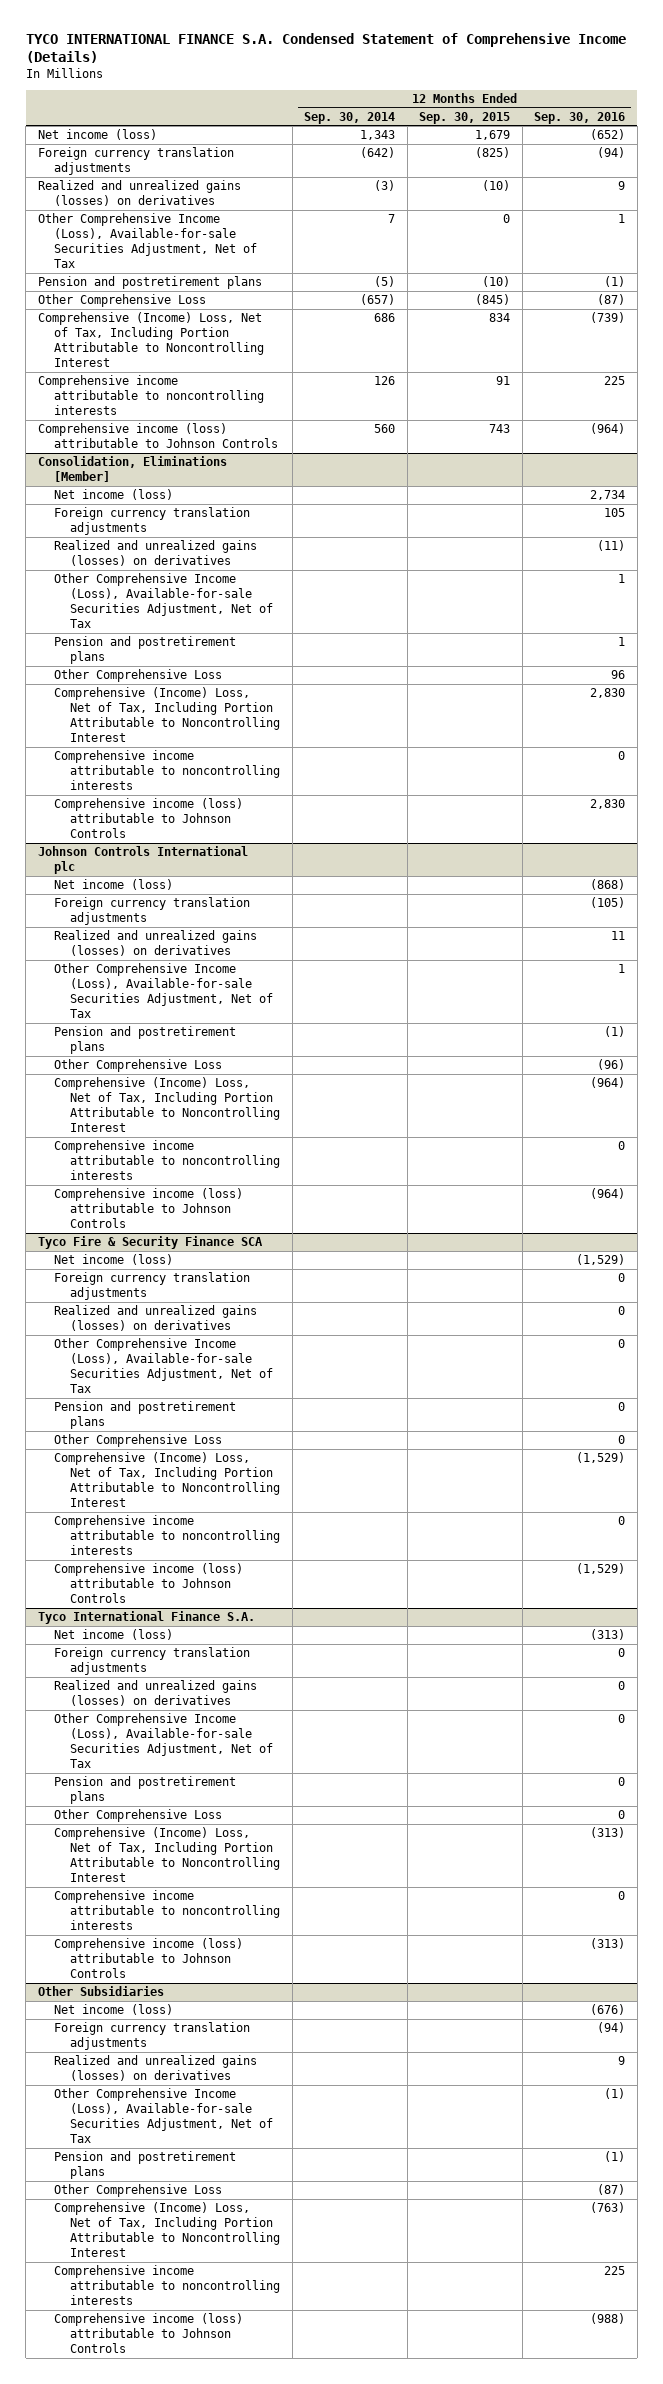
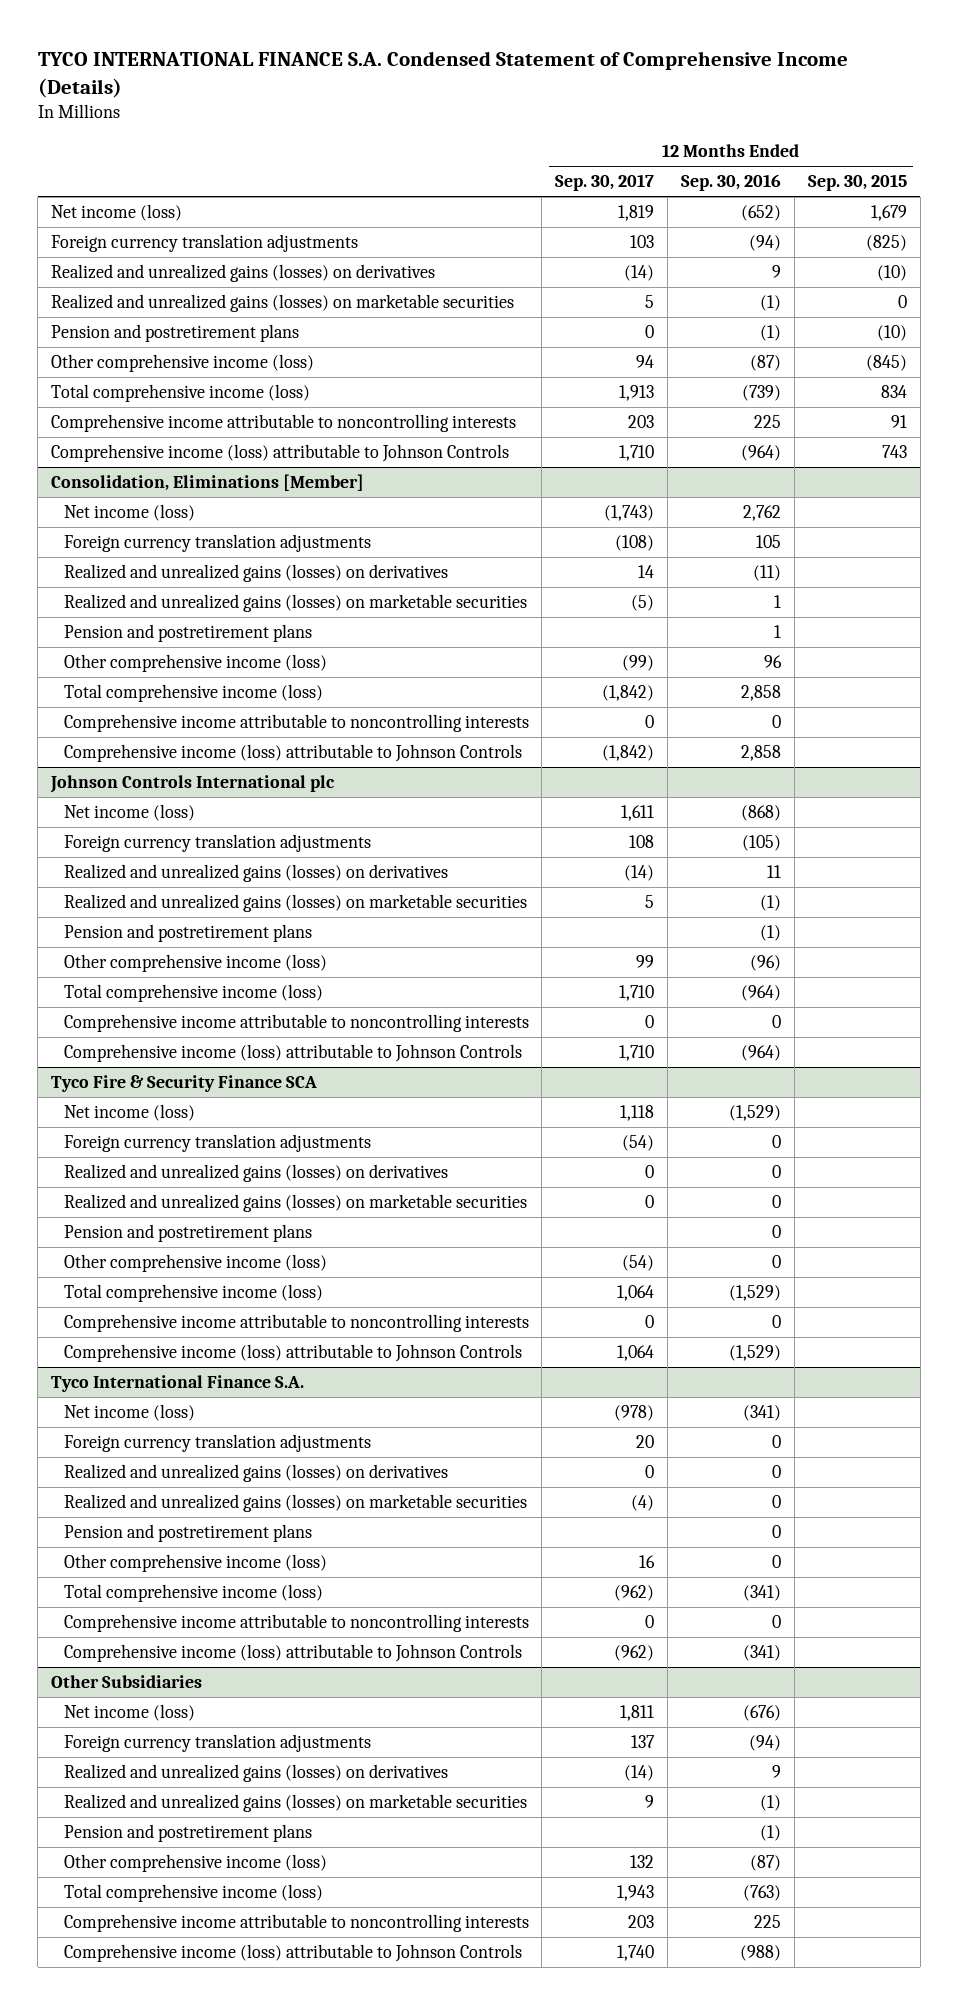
[304,111,396,124] Sep. 30, 2014 -> none
none -> [555,174,655,192] Sep. 30, 2017
[37,213,257,269] Other Comprehensive Income (Loss), Available-for-sale Securities Adjustment, Net of Tax -> none
none -> [50,294,514,313] Realized and unrealized gains (losses) on marketable securities
[37,294,206,308] Other Comprehensive Loss -> [50,354,314,373] Other comprehensive income (loss)
[37,312,264,368] Comprehensive (Income) Loss, Net of Tax, Including Portion Attributable to Noncontrolling Interest -> [50,384,310,403] Total comprehensive income (loss)
[590,490,626,501] 2,734 -> [743,505,782,522] 2,762
[53,573,274,629] Other Comprehensive Income (Loss), Available-for-sale Securities Adjustment, Net of Tax -> [63,594,527,613] Realized and unrealized gains (losses) on marketable securities
[53,669,222,683] Other Comprehensive Loss -> [63,654,327,673] Other comprehensive income (loss)
[53,687,281,743] Comprehensive (Income) Loss, Net of Tax, Including Portion Attributable to Noncontrolling Interest -> [63,684,323,703] Total comprehensive income (loss)
[590,688,626,699] 2,830 -> [741,685,782,702] 2,858
[590,799,626,810] 2,830 -> [741,745,782,762] 2,858
[53,963,274,1019] Other Comprehensive Income (Loss), Available-for-sale Securities Adjustment, Net of Tax -> none
none -> [63,894,527,913] Realized and unrealized gains (losses) on marketable securities
[53,1059,222,1073] Other Comprehensive Loss -> [63,954,327,973] Other comprehensive income (loss)
[53,1077,281,1133] Comprehensive (Income) Loss, Net of Tax, Including Portion Attributable to Noncontrolling Interest -> [63,984,323,1003] Total comprehensive income (loss)
[53,1338,274,1394] Other Comprehensive Income (Loss), Available-for-sale Securities Adjustment, Net of Tax -> [63,1194,527,1213] Realized and unrealized gains (losses) on marketable securities
[53,1434,222,1448] Other Comprehensive Loss -> [63,1254,327,1273] Other comprehensive income (loss)
[53,1452,281,1508] Comprehensive (Income) Loss, Net of Tax, Including Portion Attributable to Noncontrolling Interest -> [63,1284,323,1303] Total comprehensive income (loss)
[590,1629,626,1641] (313) -> [743,1405,782,1422] (341)
[53,1713,274,1769] Other Comprehensive Income (Loss), Available-for-sale Securities Adjustment, Net of Tax -> [63,1494,527,1513] Realized and unrealized gains (losses) on marketable securities
[53,1809,222,1823] Other Comprehensive Loss -> [63,1554,327,1573] Other comprehensive income (loss)
[53,1827,281,1883] Comprehensive (Income) Loss, Net of Tax, Including Portion Attributable to Noncontrolling Interest -> [63,1584,323,1603] Total comprehensive income (loss)
[590,1827,626,1839] (313) -> [743,1585,782,1602] (341)
[590,1938,626,1950] (313) -> [743,1645,782,1662] (341)
[53,2088,274,2144] Other Comprehensive Income (Loss), Available-for-sale Securities Adjustment, Net of Tax -> [63,1794,527,1813] Realized and unrealized gains (losses) on marketable securities
[53,2184,222,2198] Other Comprehensive Loss -> [63,1854,327,1873] Other comprehensive income (loss)
[53,2202,281,2258] Comprehensive (Income) Loss, Net of Tax, Including Portion Attributable to Noncontrolling Interest -> [63,1884,323,1903] Total comprehensive income (loss)

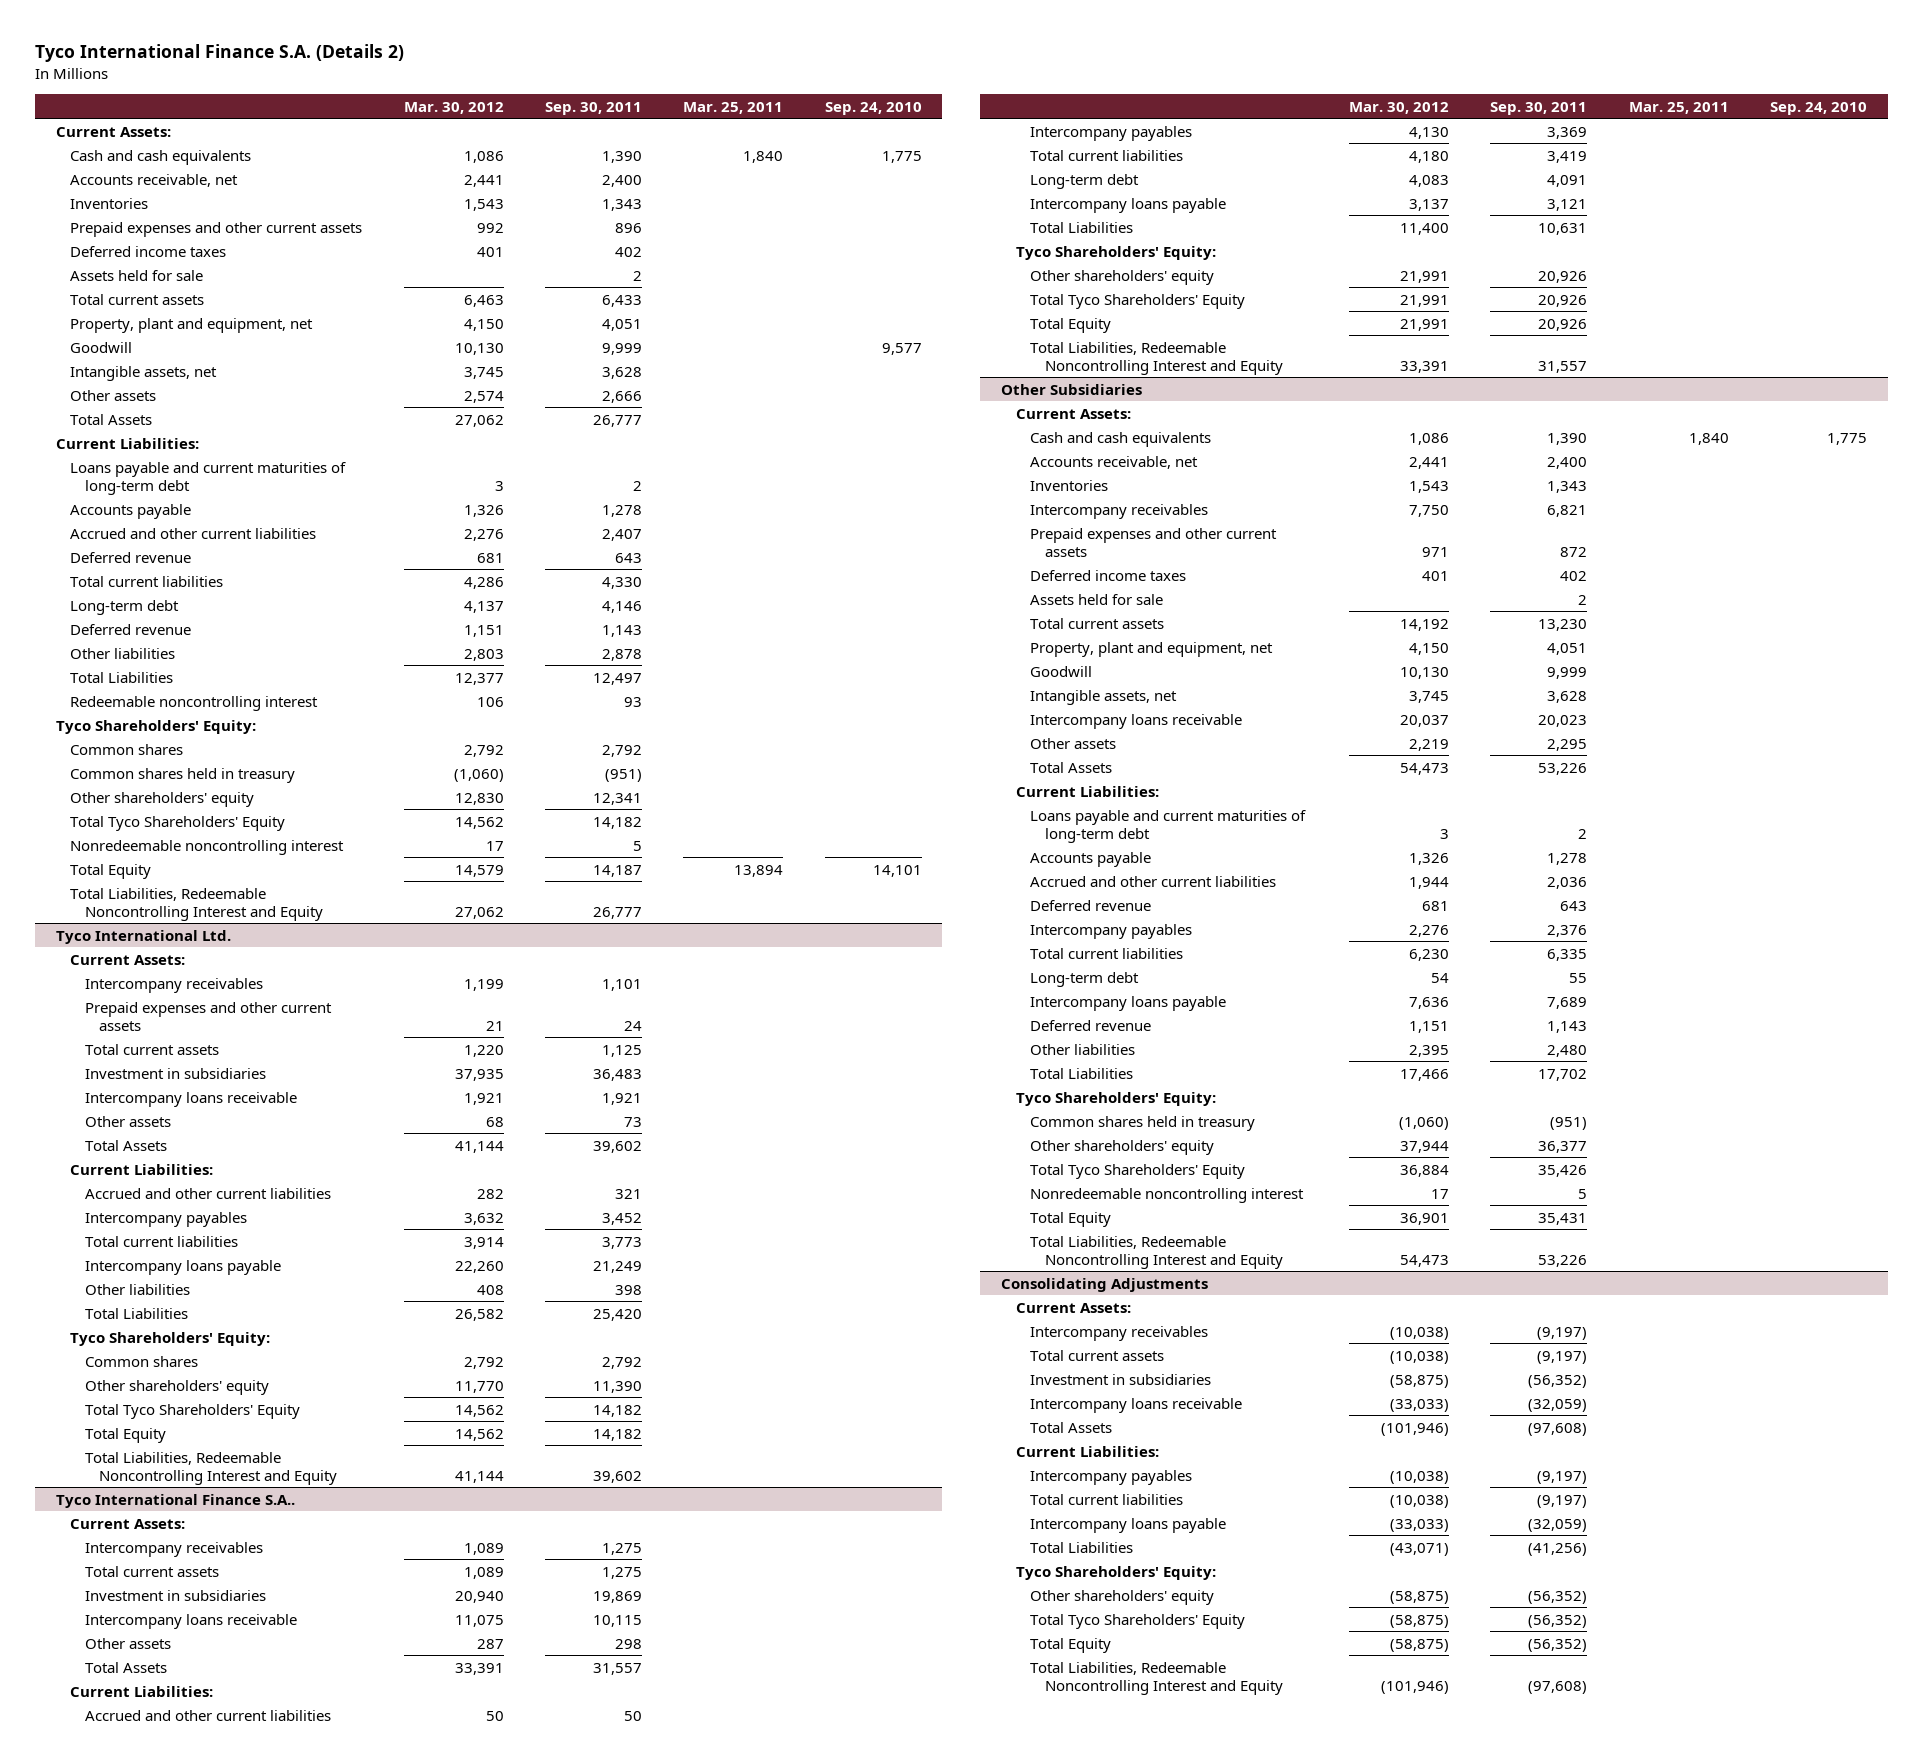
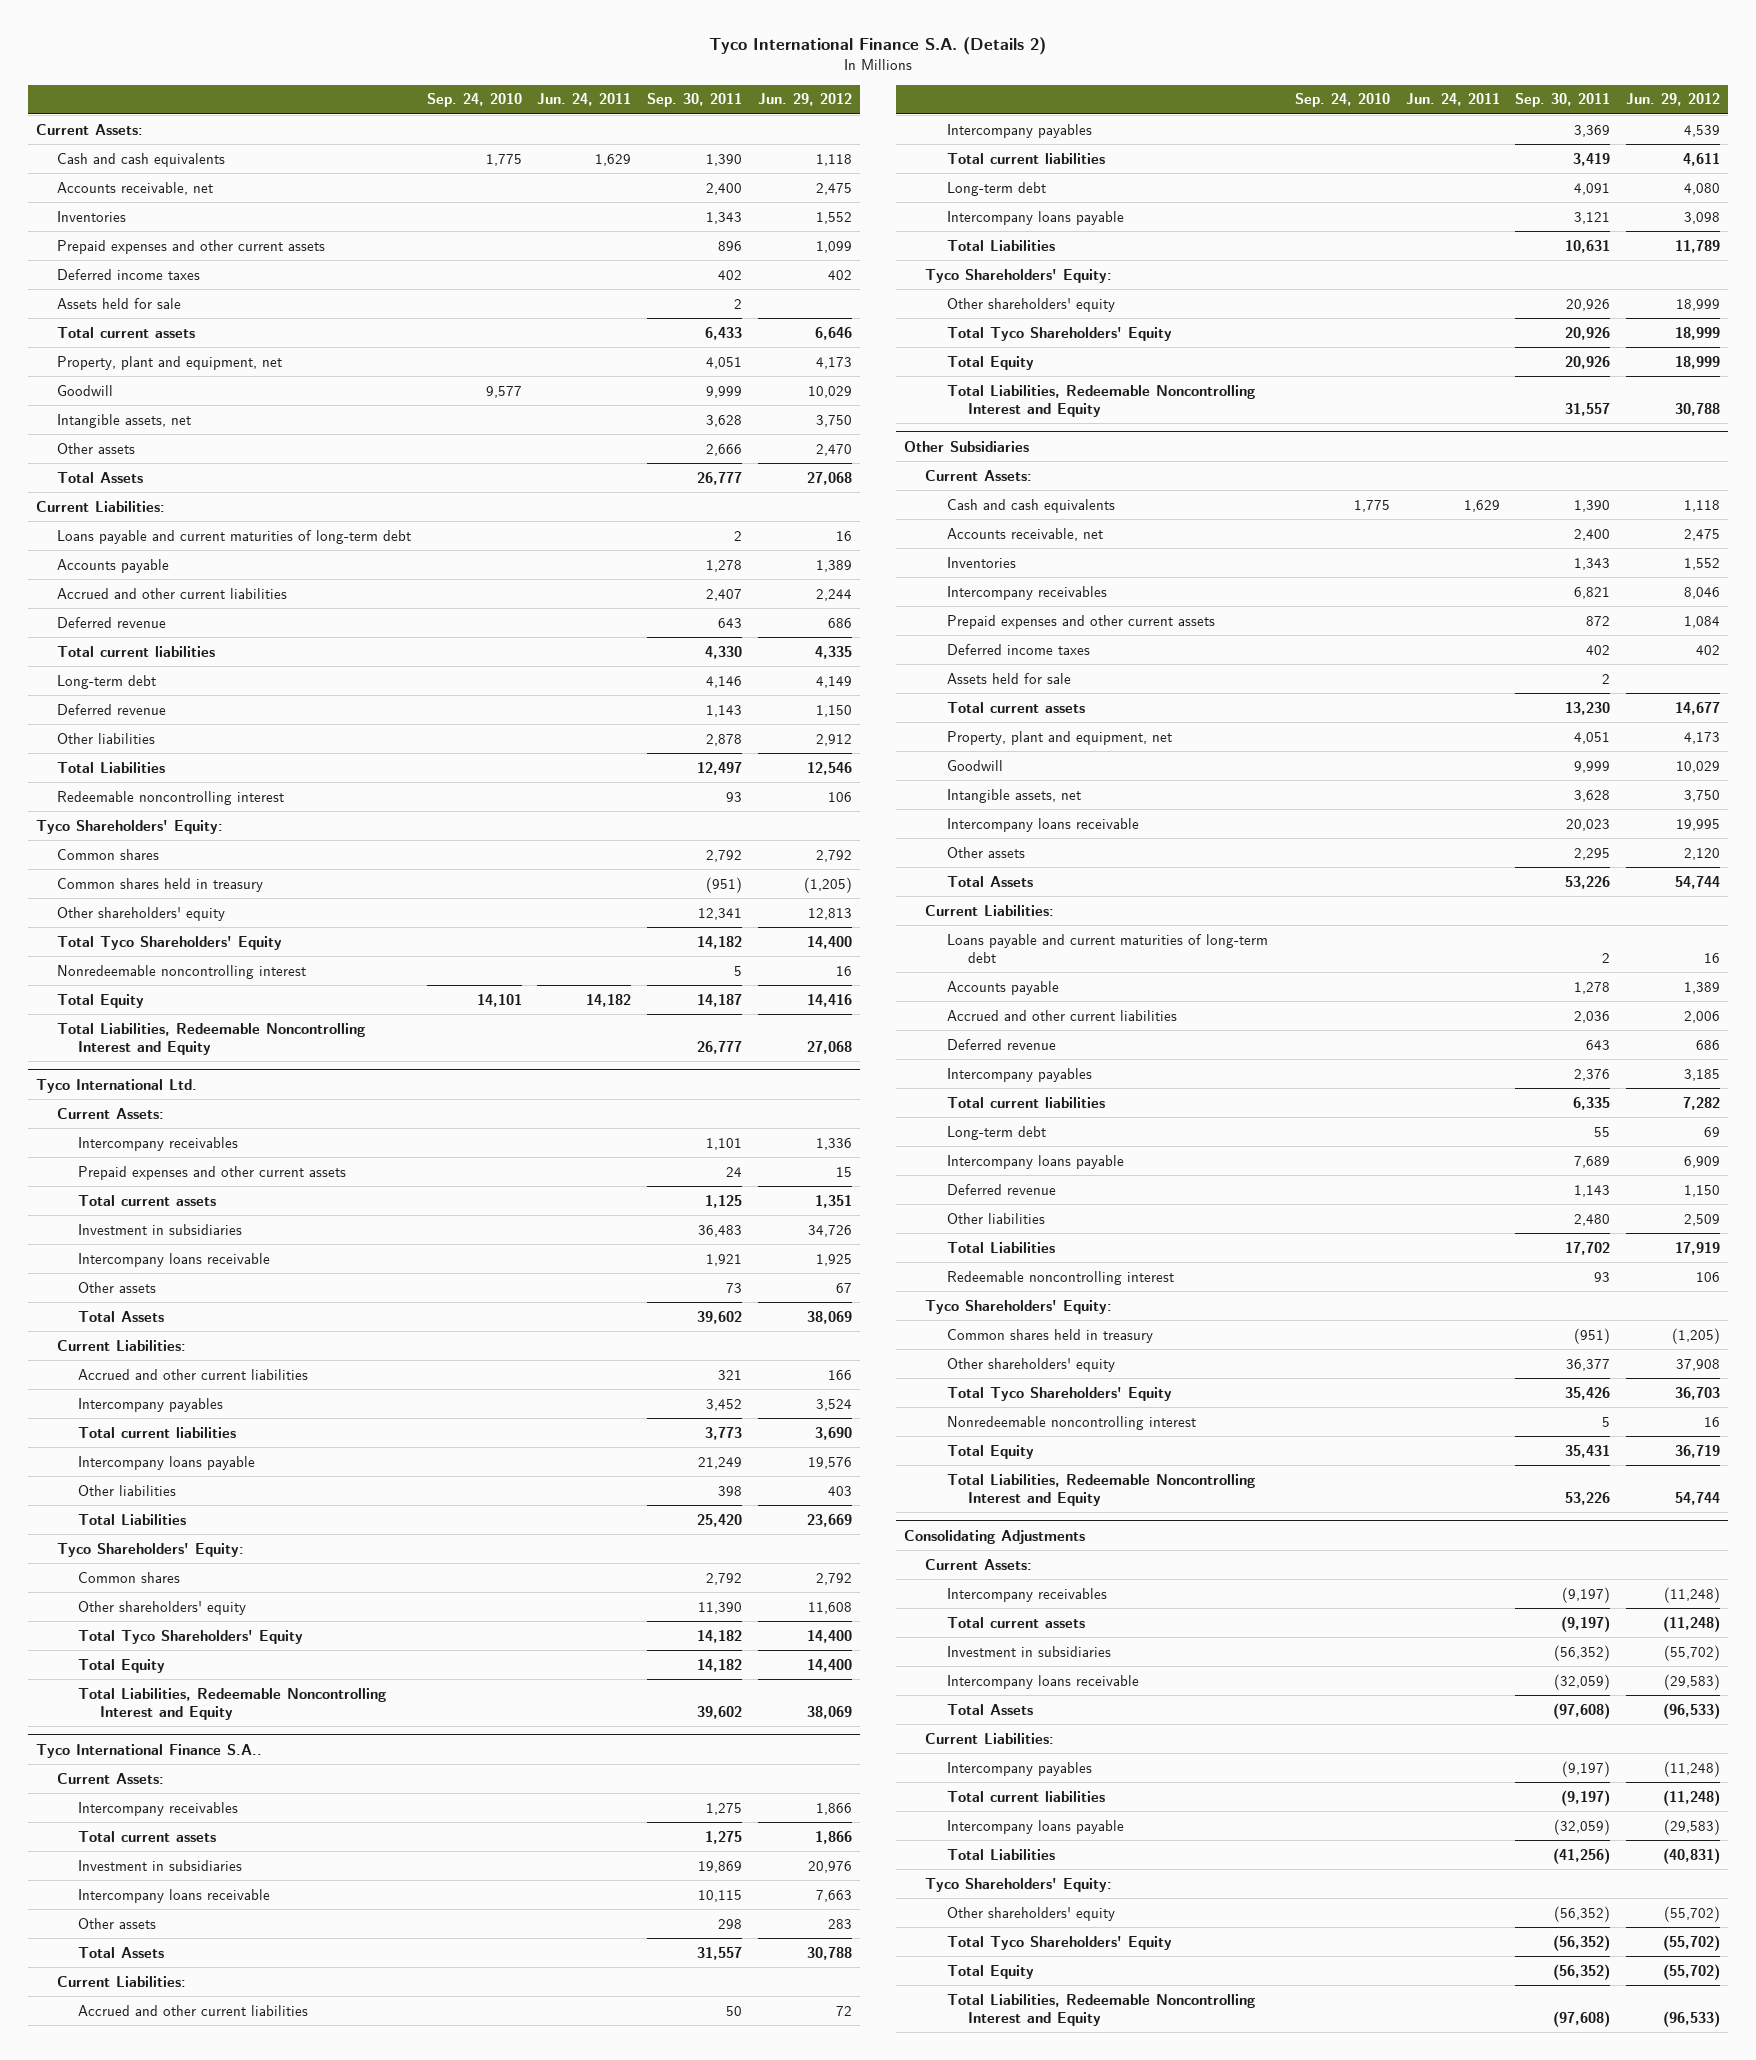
[403,101,504,114] Mar. 30, 2012 -> none
[683,101,784,114] Mar. 25, 2011 -> none
none -> [537,93,632,107] Jun. 24, 2011
none -> [757,93,852,107] Jun. 29, 2012
none -> [946,1270,1174,1285] Redeemable noncontrolling interest

